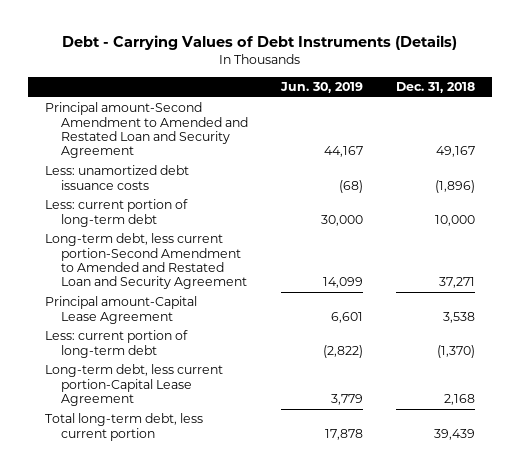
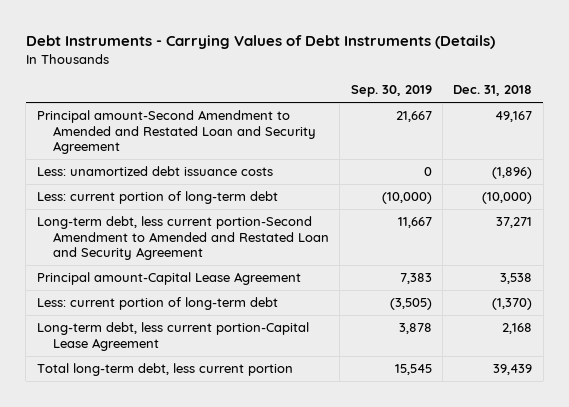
[61,35,457,51] Debt - Carrying Values of Debt Instruments (Details) -> [25,35,495,50] Debt Instruments - Carrying Values of Debt Instruments (Details)
[280,81,364,93] Jun. 30, 2019 -> none
none -> [350,85,432,98] Sep. 30, 2019
[435,214,476,226] 10,000 -> [482,192,533,205] (10,000)

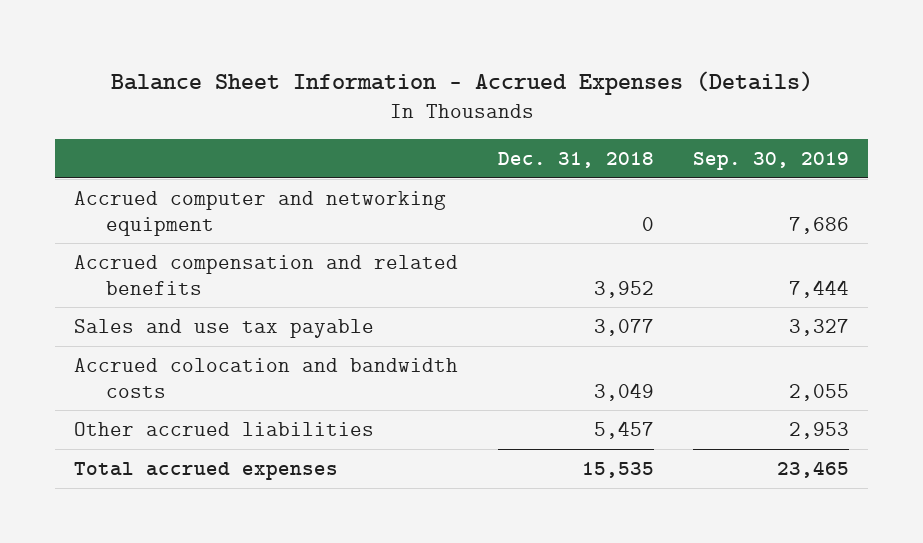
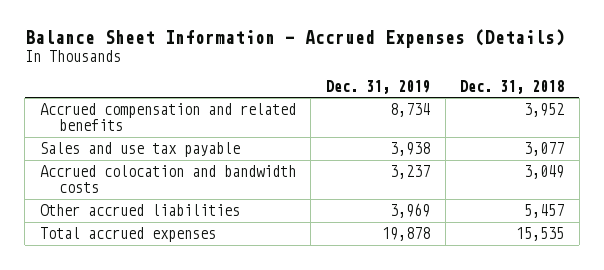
[692,152,849,171] Sep. 30, 2019 -> none
none -> [326,79,431,94] Dec. 31, 2019
[74,190,447,236] Accrued computer and networking equipment -> none

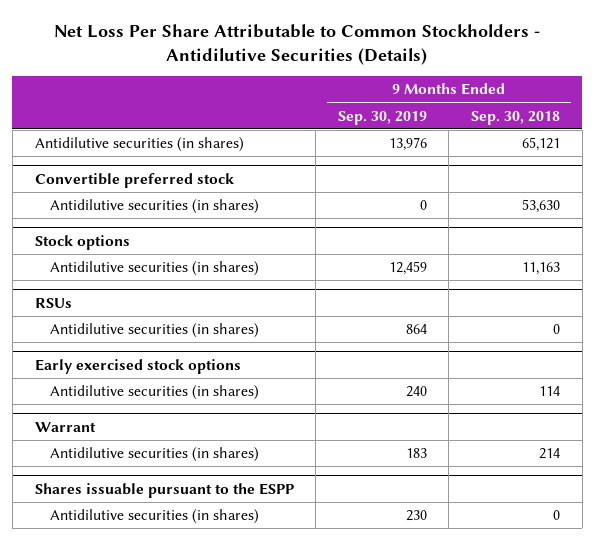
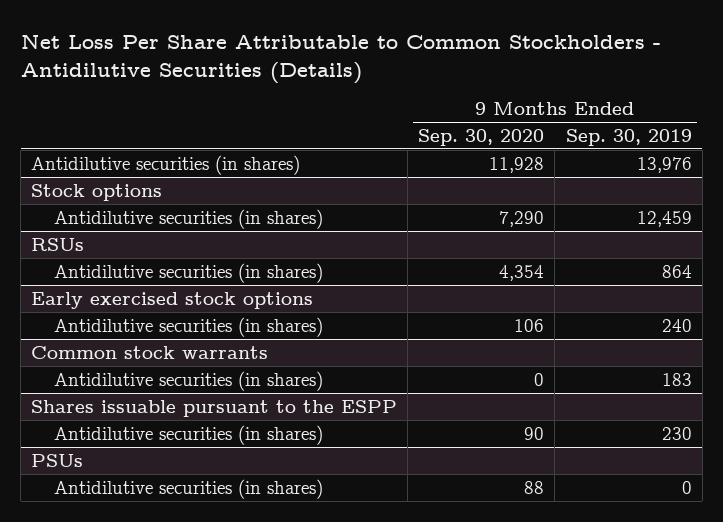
[471,110,561,125] Sep. 30, 2018 -> none
none -> [418,128,545,146] Sep. 30, 2020
[34,173,234,189] Convertible preferred stock -> none
[49,199,259,215] Antidilutive securities (in shares) -> none
[34,422,96,433] Warrant -> [31,345,269,359] Common stock warrants
none -> [31,453,84,467] PSUs
none -> [53,478,323,499] Antidilutive securities (in shares)

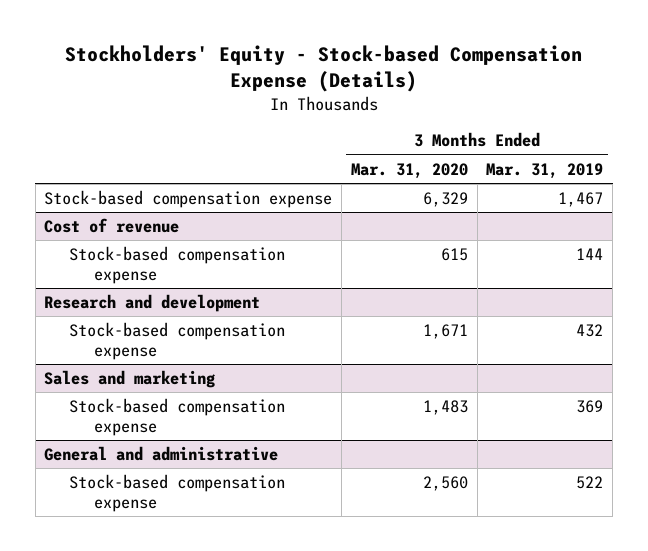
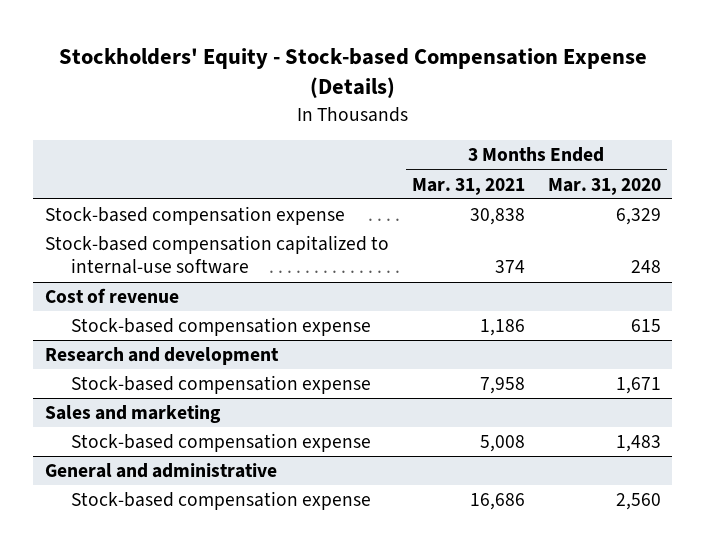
[486,162,604,179] Mar. 31, 2019 -> none
none -> [411,177,525,195] Mar. 31, 2021
none -> [44,235,389,275] Stock-based compensation capitalized to internal-use software

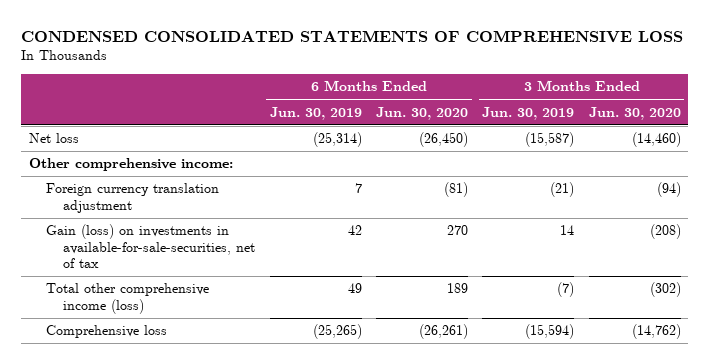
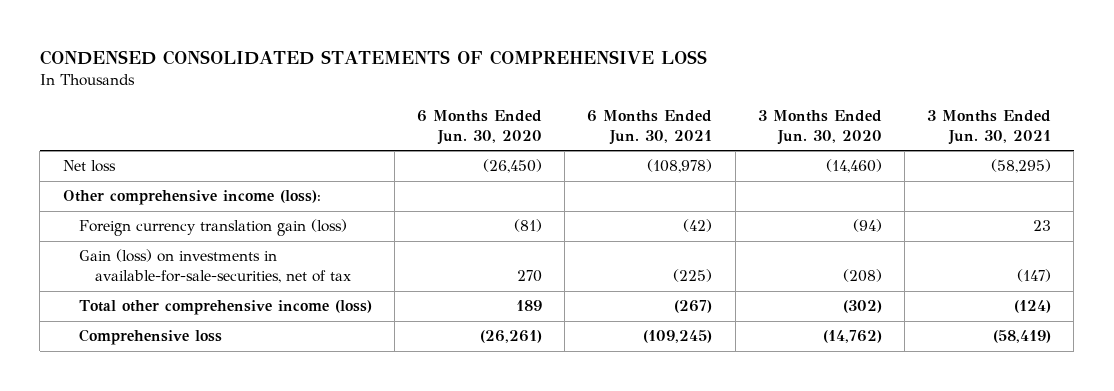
[269,106,362,120] Jun. 30, 2019 -> none
[482,106,575,120] Jun. 30, 2019 -> none
none -> [587,109,713,145] 6 Months Ended Jun. 30, 2021
none -> [927,109,1052,145] 3 Months Ended Jun. 30, 2021
[28,158,233,172] Other comprehensive income: -> [62,190,321,206] Other comprehensive income (loss):
[45,183,219,213] Foreign currency translation adjustment -> [78,219,347,237] Foreign currency translation gain (loss)

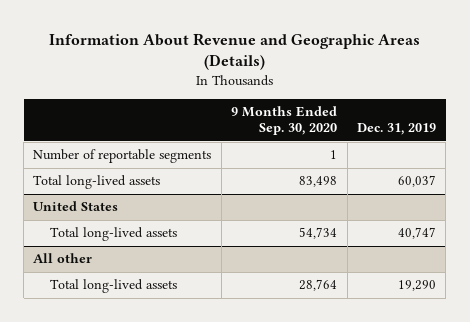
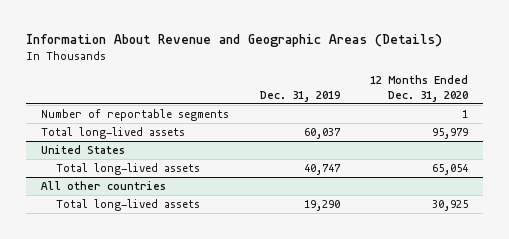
[231,106,338,136] 9 Months Ended Sep. 30, 2020 -> none
none -> [369,75,468,102] 12 Months Ended Dec. 31, 2020
[33,253,93,264] All other -> [41,180,167,190] All other countries

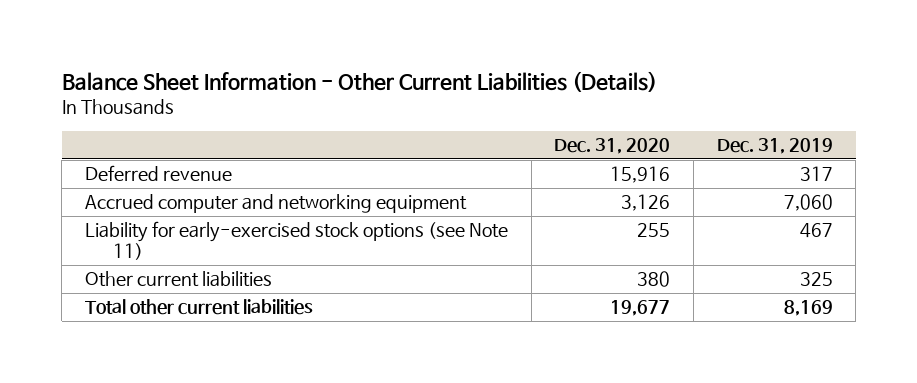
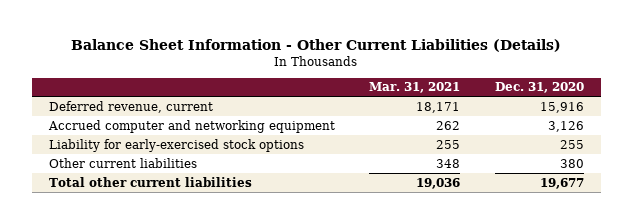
[716,137,833,154] Dec. 31, 2019 -> none
none -> [369,82,461,94] Mar. 31, 2021
[84,165,232,182] Deferred revenue -> [49,100,214,113] Deferred revenue, current
[84,221,508,261] Liability for early-exercised stock options (see Note 11) -> [49,138,305,152] Liability for early-exercised stock options

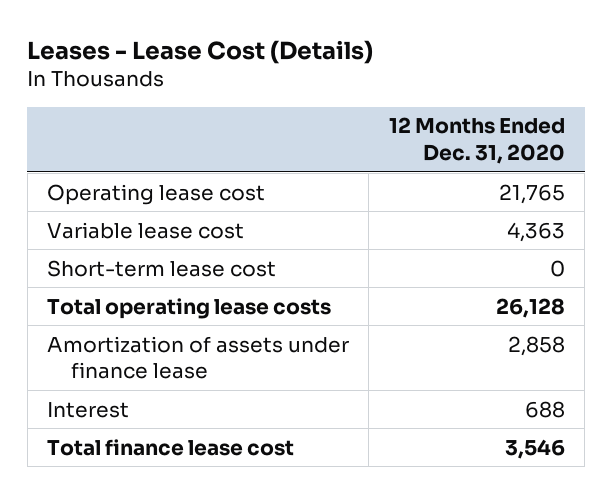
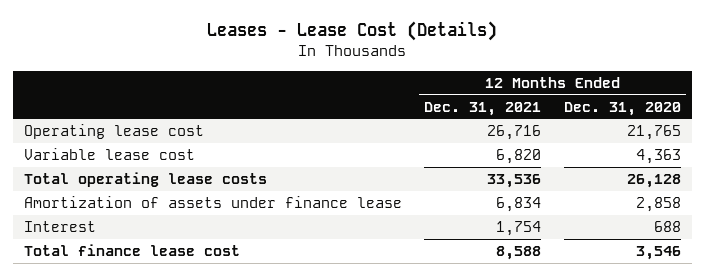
none -> [424,101,542,116] Dec. 31, 2021
[47,259,277,277] Short-term lease cost -> none

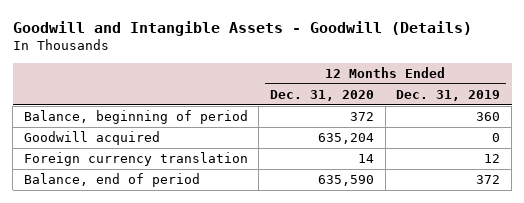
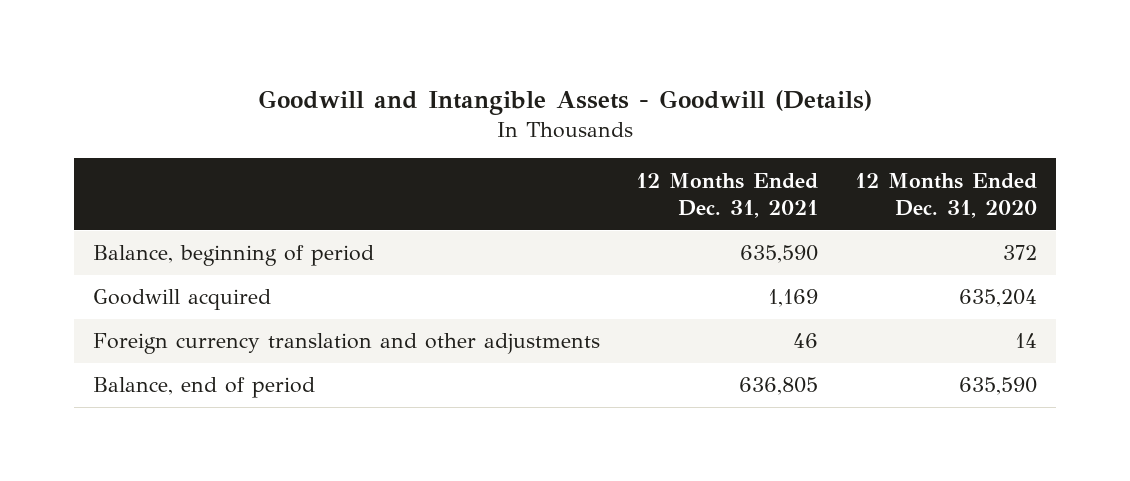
[396,90,501,102] Dec. 31, 2019 -> none
none -> [636,172,819,219] 12 Months Ended Dec. 31, 2021
[23,152,248,167] Foreign currency translation -> [92,333,600,355] Foreign currency translation and other adjustments

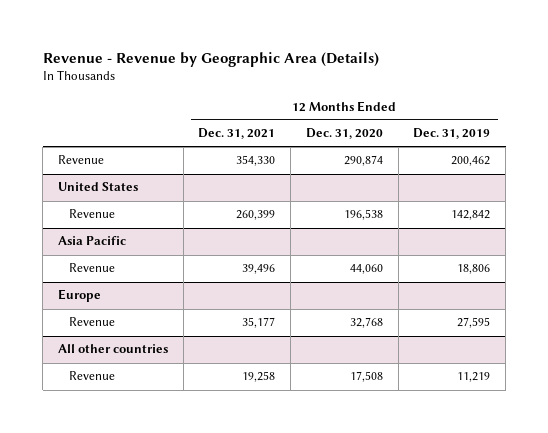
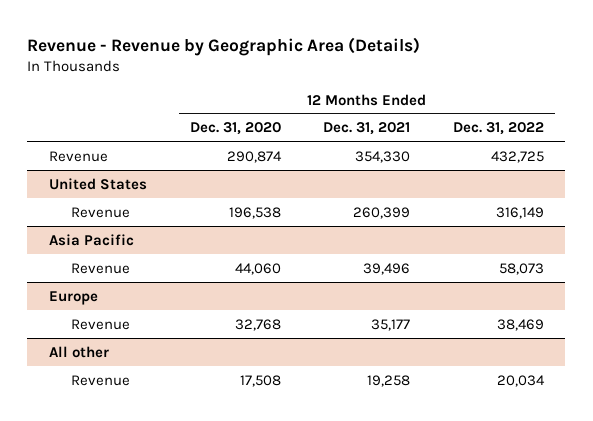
[413,128,491,140] Dec. 31, 2019 -> none
none -> [452,122,544,136] Dec. 31, 2022
[58,344,169,354] All other countries -> [48,345,109,358] All other

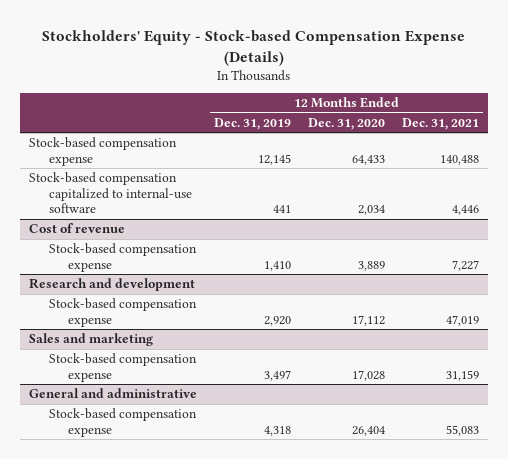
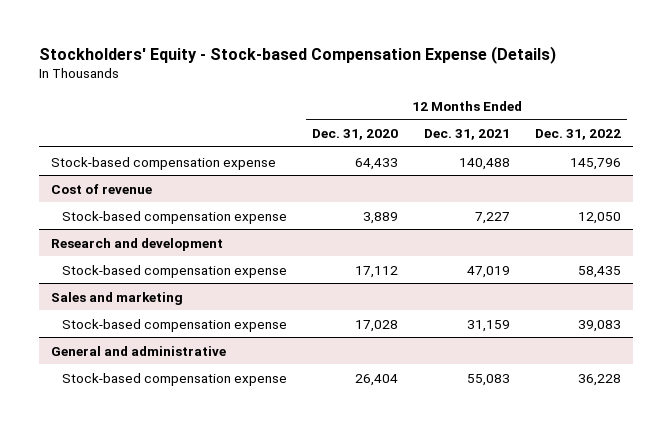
[214,117,292,130] Dec. 31, 2019 -> none
none -> [534,129,621,141] Dec. 31, 2022
[28,172,192,214] Stock-based compensation capitalized to internal-use software -> none

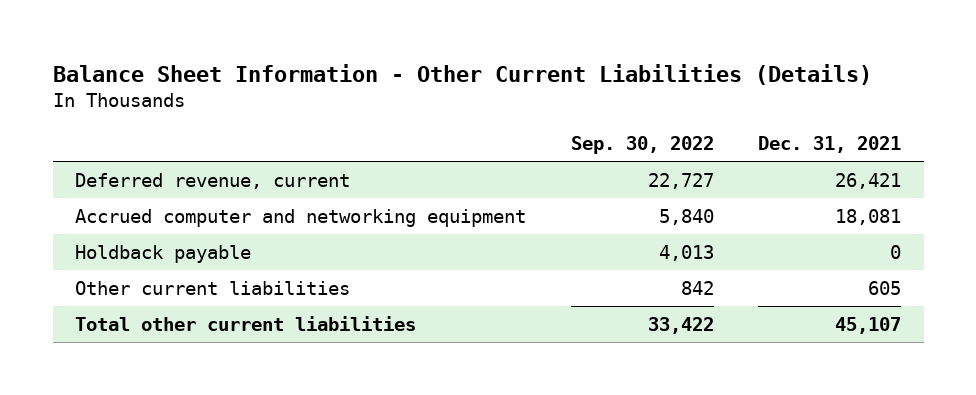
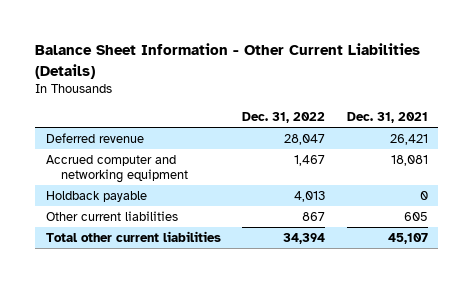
[570,136,714,155] Sep. 30, 2022 -> none
none -> [242,112,326,124] Dec. 31, 2022
[74,172,350,189] Deferred revenue, current -> [45,132,144,143] Deferred revenue

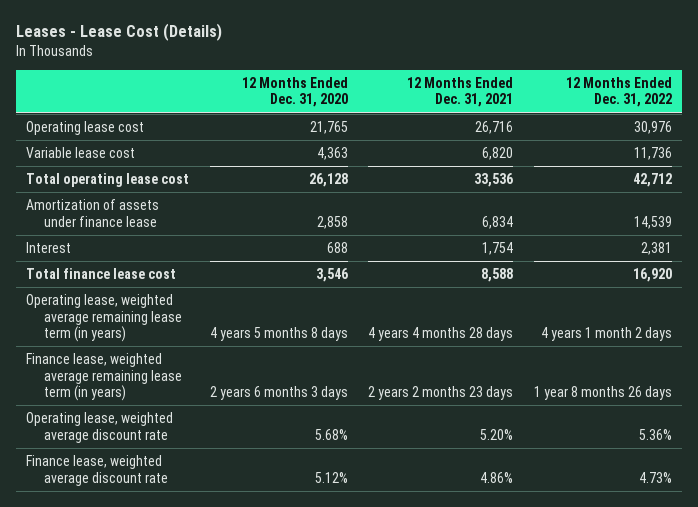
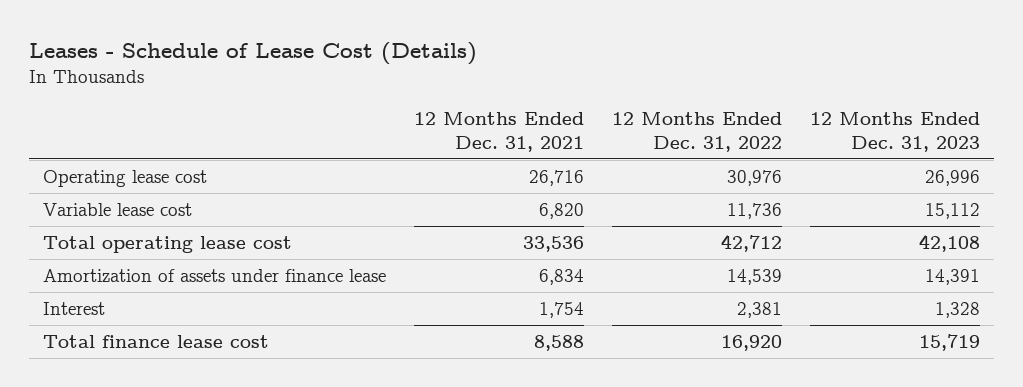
[15,23,222,42] Leases - Lease Cost (Details) -> [28,41,477,65] Leases - Schedule of Lease Cost (Details)
[241,77,348,108] 12 Months Ended Dec. 31, 2020 -> none
none -> [810,111,981,152] 12 Months Ended Dec. 31, 2023
[26,294,182,342] Operating lease, weighted average remaining lease term (in years) -> none
[26,353,182,401] Finance lease, weighted average remaining lease term (in years) -> none
[26,412,174,443] Operating lease, weighted average discount rate -> none
[26,455,168,486] Finance lease, weighted average discount rate -> none

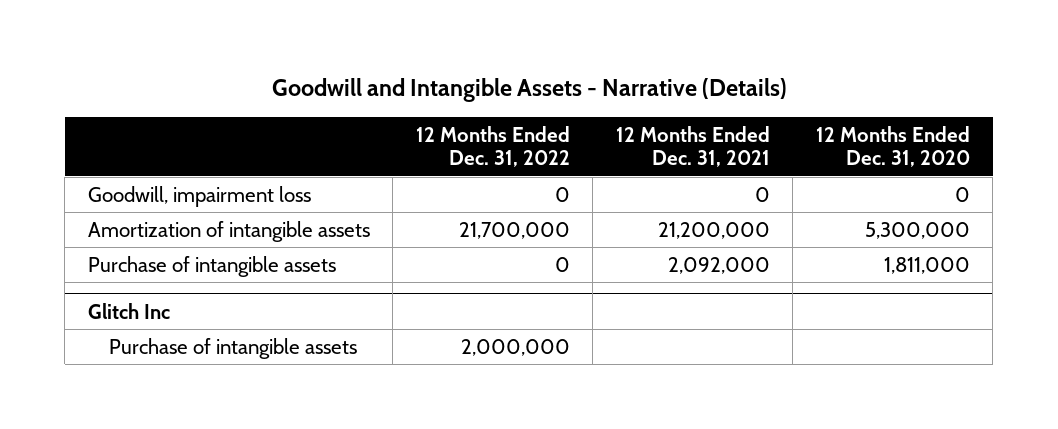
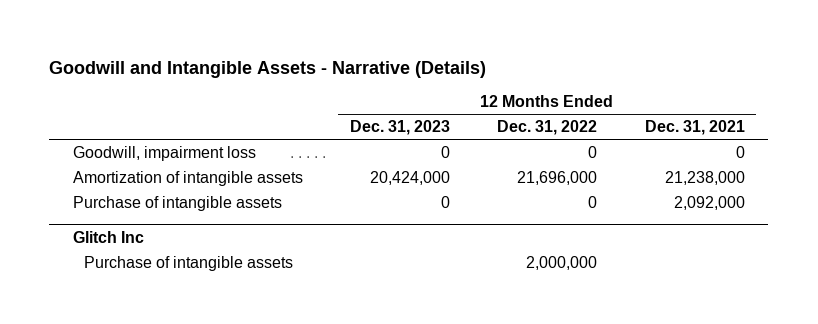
[815,125,970,168] 12 Months Ended Dec. 31, 2020 -> none
none -> [350,120,451,136] Dec. 31, 2023
[458,221,570,239] 21,700,000 -> [517,170,598,185] 21,696,000
[657,221,770,239] 21,200,000 -> [664,170,745,185] 21,238,000

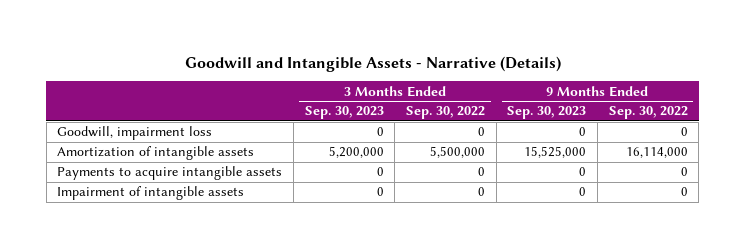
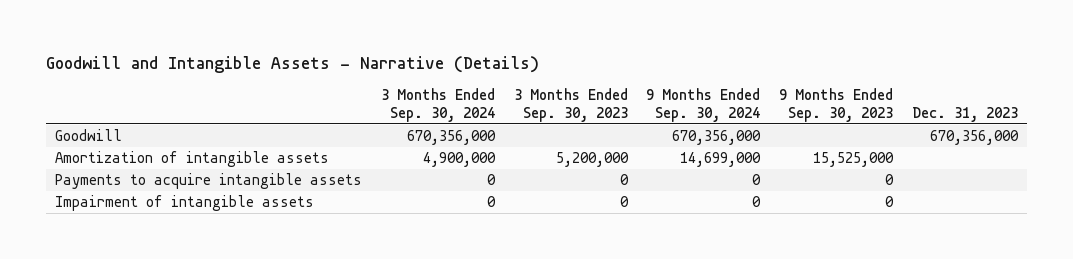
[406,106,486,120] Sep. 30, 2022 -> none
[608,106,688,120] Sep. 30, 2022 -> none
none -> [380,87,495,122] 3 Months Ended Sep. 30, 2024
none -> [646,87,761,122] 9 Months Ended Sep. 30, 2024
none -> [911,106,1018,122] Dec. 31, 2023
[57,126,213,141] Goodwill, impairment loss -> none
none -> [55,129,123,142] Goodwill

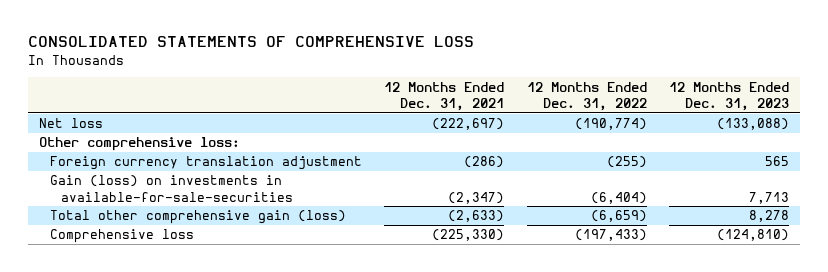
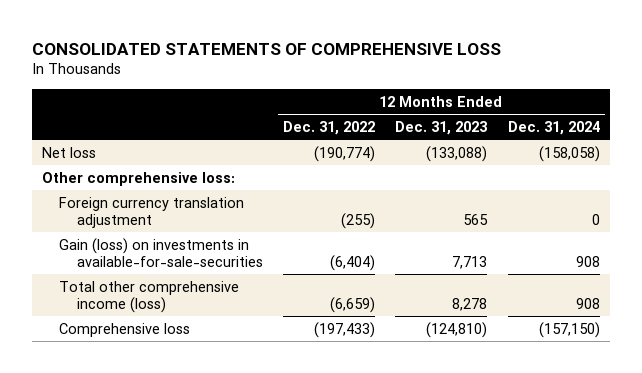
[384,81,505,111] 12 Months Ended Dec. 31, 2021 -> none
none -> [507,120,600,135] Dec. 31, 2024
[49,210,346,225] Total other comprehensive gain (loss) -> [59,280,240,313] Total other comprehensive income (loss)

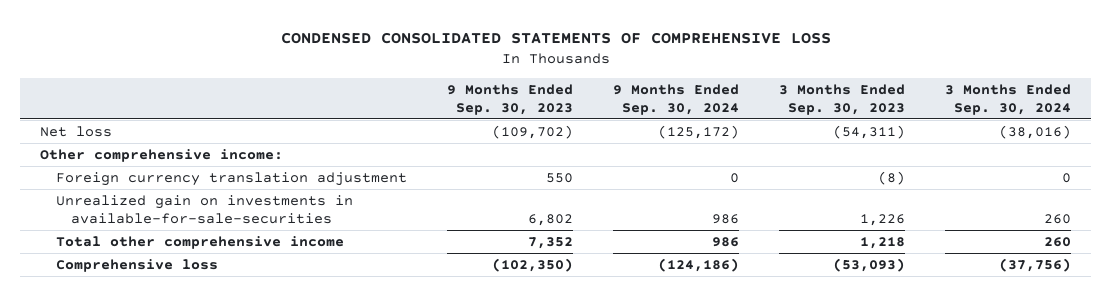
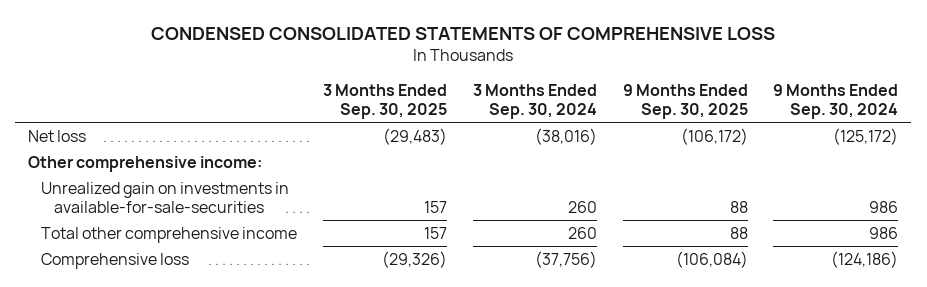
[446,83,573,115] 9 Months Ended Sep. 30, 2023 -> none
[778,83,905,115] 3 Months Ended Sep. 30, 2023 -> none
none -> [322,84,447,119] 3 Months Ended Sep. 30, 2025
none -> [622,84,748,119] 9 Months Ended Sep. 30, 2025
[55,171,407,186] Foreign currency translation adjustment -> none

